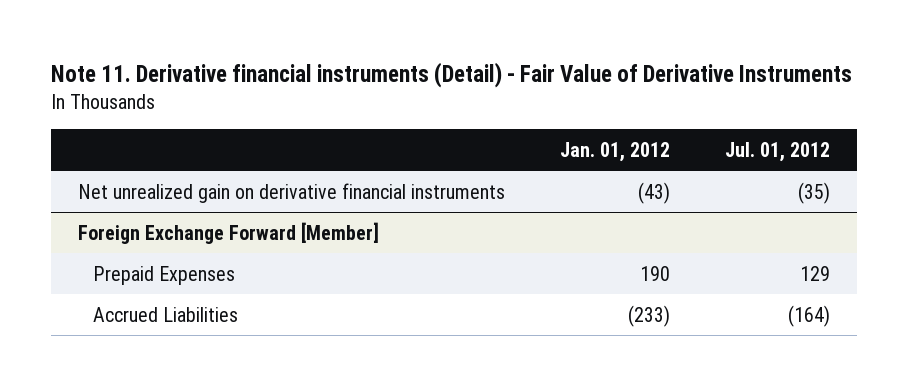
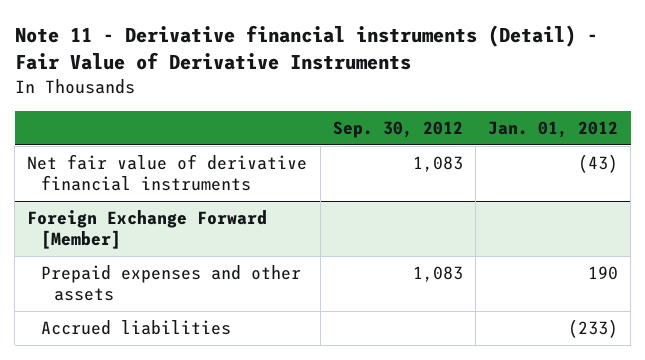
[50,61,852,88] Note 11. Derivative financial instruments (Detail) - Fair Value of Derivative Instruments -> [14,25,598,71] Note 11 - Derivative financial instruments (Detail) - Fair Value of Derivative Instruments
[724,141,830,162] Jul. 01, 2012 -> none
none -> [332,120,463,138] Sep. 30, 2012
[78,182,506,203] Net unrealized gain on derivative financial instruments -> none
none -> [27,154,308,192] Net fair value of derivative financial instruments
[93,265,236,285] Prepaid Expenses -> [40,265,301,302] Prepaid expenses and other assets
[93,306,239,322] Accrued Liabilities -> [40,320,231,336] Accrued liabilities

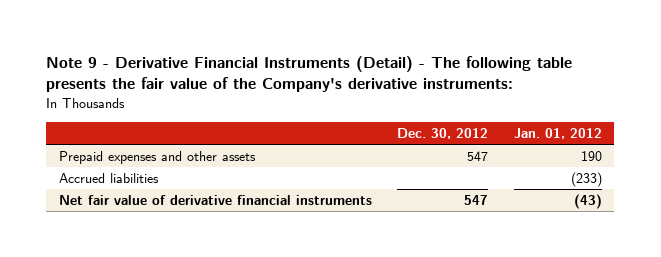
[14,25,598,71] Note 11 - Derivative financial instruments (Detail) - Fair Value of Derivative Instruments -> [46,55,573,93] Note 9 - Derivative Financial Instruments (Detail) - The following table presents the fair value of the Company's derivative instruments:
[332,120,463,138] Sep. 30, 2012 -> none
none -> [397,127,489,139] Dec. 30, 2012
[27,210,268,250] Foreign Exchange Forward [Member] -> none
[27,154,308,192] Net fair value of derivative financial instruments -> [59,194,373,205] Net fair value of derivative financial instruments

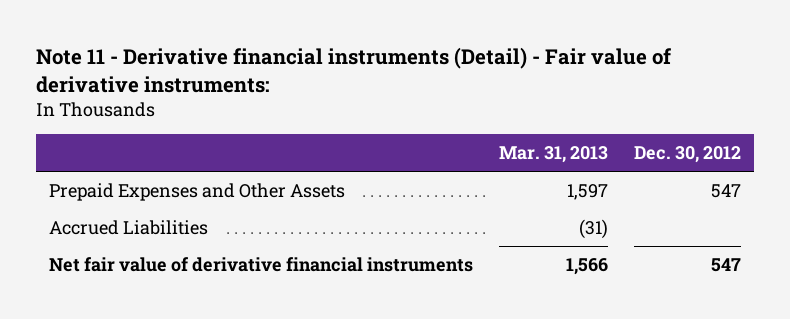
[46,55,573,93] Note 9 - Derivative Financial Instruments (Detail) - The following table presents the fair value of the Company's derivative instruments: -> [35,46,672,93] Note 11 - Derivative financial instruments (Detail) - Fair value of derivative instruments:
[513,127,602,139] Jan. 01, 2012 -> none
none -> [498,146,608,164] Mar. 31, 2013
[59,150,257,164] Prepaid expenses and other assets -> [48,182,345,201] Prepaid Expenses and Other Assets
[59,172,160,183] Accrued liabilities -> [48,219,208,235] Accrued Liabilities

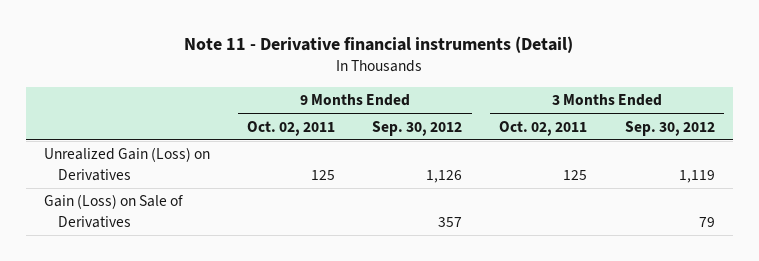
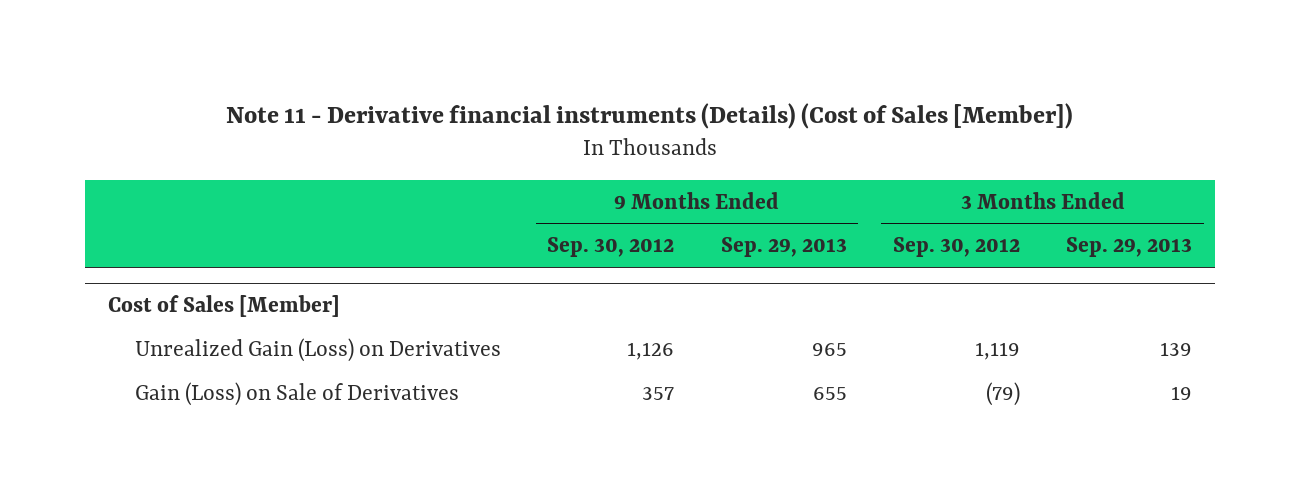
[184,35,574,53] Note 11 - Derivative financial instruments (Detail) -> [226,102,1074,129] Note 11 - Derivative financial instruments (Details) (Cost of Sales [Member])
[247,120,336,136] Oct. 02, 2011 -> none
[499,120,588,136] Oct. 02, 2011 -> none
none -> [720,237,847,258] Sep. 29, 2013
none -> [1066,237,1193,258] Sep. 29, 2013
none -> [107,295,340,318] Cost of Sales [Member]
[698,216,715,227] 79 -> [985,381,1020,406] (79)

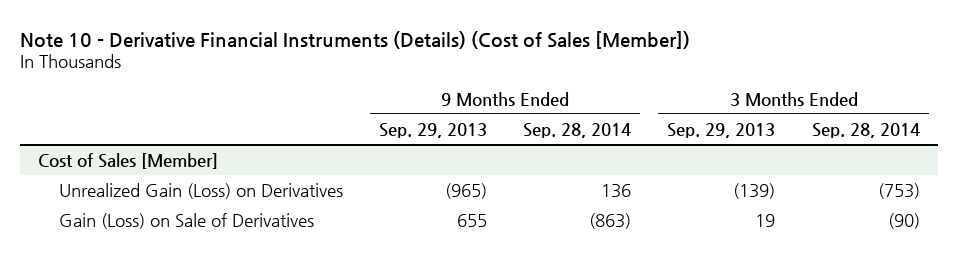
[226,102,1074,129] Note 11 - Derivative financial instruments (Details) (Cost of Sales [Member]) -> [20,30,691,49] Note 10 - Derivative Financial Instruments (Details) (Cost of Sales [Member])
[547,237,675,258] Sep. 30, 2012 -> none
[892,237,1020,258] Sep. 30, 2012 -> none
none -> [523,122,632,138] Sep. 28, 2014
none -> [811,122,920,138] Sep. 28, 2014
[811,342,847,356] 965 -> [445,182,488,199] (965)
[1160,341,1193,356] 139 -> [733,182,776,199] (139)

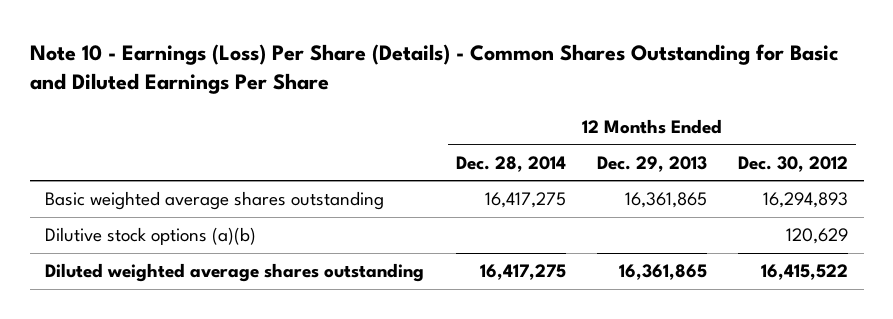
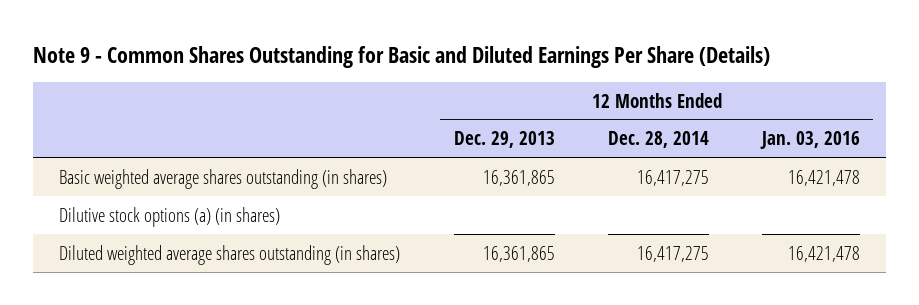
[29,43,838,95] Note 10 - Earnings (Loss) Per Share (Details) - Common Shares Outstanding for Basic and Diluted Earnings Per Share -> [32,45,770,68] Note 9 - Common Shares Outstanding for Basic and Diluted Earnings Per Share (Details)
[737,155,848,172] Dec. 30, 2012 -> none
none -> [759,131,860,150] Jan. 03, 2016
[45,191,385,211] Basic weighted average shares outstanding -> [59,168,388,189] Basic weighted average shares outstanding (in shares)
[45,227,257,246] Dilutive stock options (a)(b) -> [59,206,281,227] Dilutive stock options (a) (in shares)
[45,263,425,283] Diluted weighted average shares outstanding -> [59,244,401,265] Diluted weighted average shares outstanding (in shares)

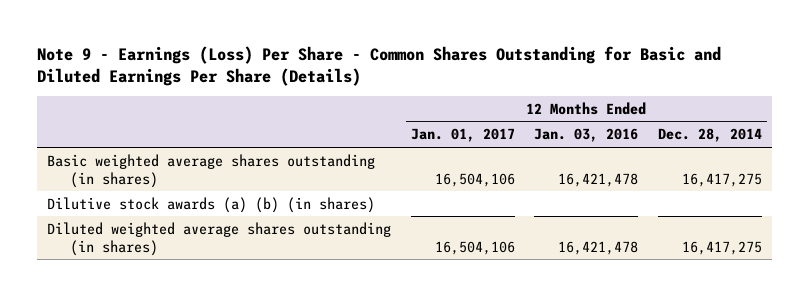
[32,45,770,68] Note 9 - Common Shares Outstanding for Basic and Diluted Earnings Per Share (Details) -> [37,45,722,86] Note 9 - Earnings (Loss) Per Share - Common Shares Outstanding for Basic and Diluted Earnings Per Share (Details)
[453,131,555,149] Dec. 29, 2013 -> none
none -> [410,128,515,143] Jan. 01, 2017
[59,206,281,227] Dilutive stock options (a) (in shares) -> [47,196,376,213] Dilutive stock awards (a) (b) (in shares)

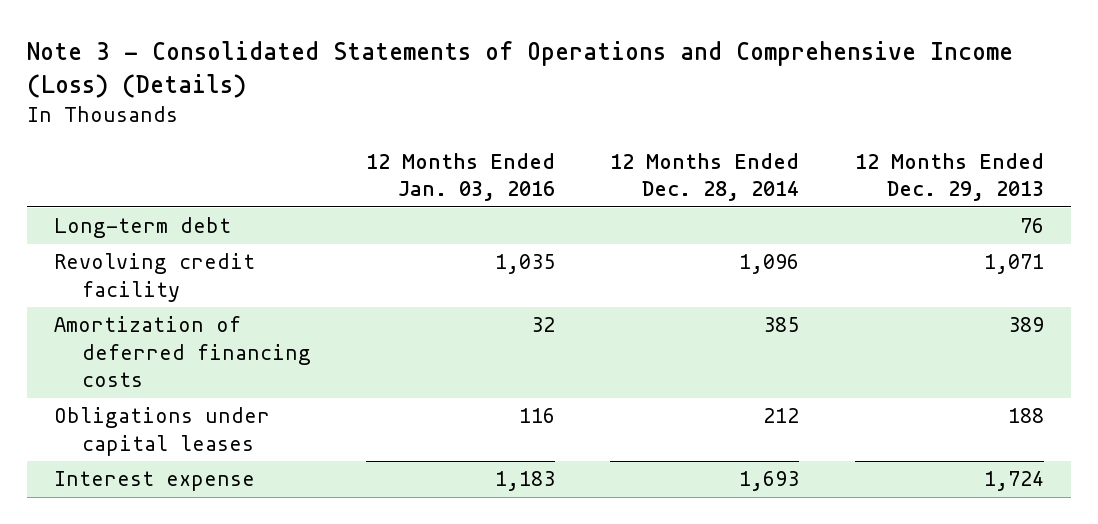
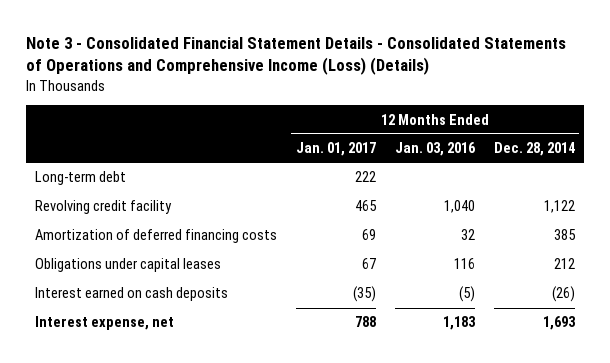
[26,40,1013,99] Note 3 - Consolidated Statements of Operations and Comprehensive Income (Loss) (Details) -> [26,36,567,76] Note 3 - Consolidated Financial Statement Details - Consolidated Statements of Operations and Comprehensive Income (Loss) (Details)
[854,152,1044,202] 12 Months Ended Dec. 29, 2013 -> none
none -> [296,142,377,157] Jan. 01, 2017
[495,254,556,275] 1,035 -> [443,200,475,214] 1,040
[739,254,800,275] 1,096 -> [543,200,575,214] 1,122
none -> [35,287,229,302] Interest earned on cash deposits
[54,471,256,492] Interest expense -> [35,316,175,331] Interest expense, net

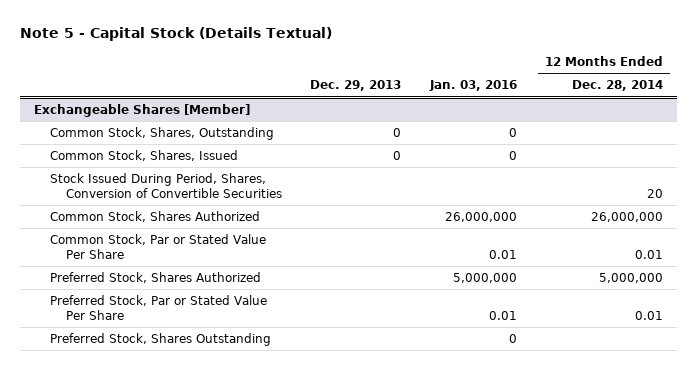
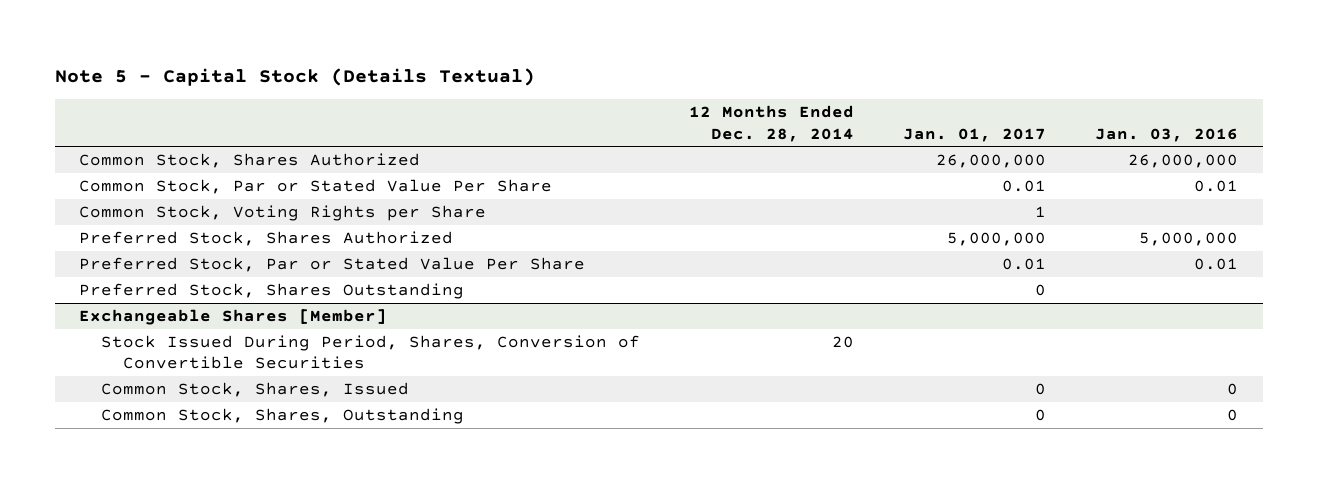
[310,80,402,92] Dec. 29, 2013 -> none
none -> [903,127,1047,142] Jan. 01, 2017
none -> [79,152,421,168] Common Stock, Shares Authorized
none -> [79,178,553,194] Common Stock, Par or Stated Value Per Share
none -> [79,204,487,221] Common Stock, Voting Rights per Share
none -> [79,230,454,246] Preferred Stock, Shares Authorized
none -> [79,256,586,272] Preferred Stock, Par or Stated Value Per Share
none -> [79,282,465,299] Preferred Stock, Shares Outstanding
[49,210,260,222] Common Stock, Shares Authorized -> none
[49,233,266,260] Common Stock, Par or Stated Value Per Share -> none
[49,271,261,283] Preferred Stock, Shares Authorized -> none
[49,294,267,321] Preferred Stock, Par or Stated Value Per Share -> none
[49,332,271,346] Preferred Stock, Shares Outstanding -> none
[49,149,238,161] Common Stock, Shares, Issued -> [101,381,410,397] Common Stock, Shares, Issued
[49,126,274,140] Common Stock, Shares, Outstanding -> [101,407,465,424] Common Stock, Shares, Outstanding

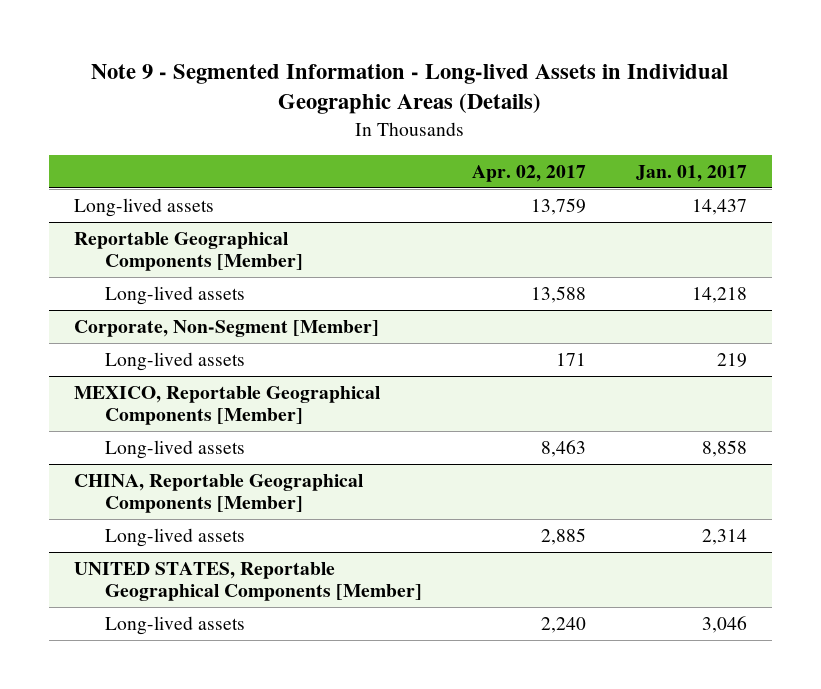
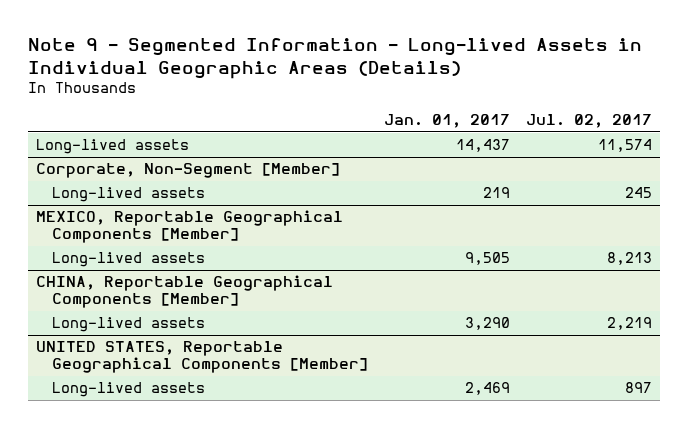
[471,165,586,183] Apr. 02, 2017 -> none
none -> [525,114,652,129] Jul. 02, 2017
[73,231,303,272] Reportable Geographical Components [Member] -> none
[104,285,245,305] Long-lived assets -> none
[701,439,747,457] 8,858 -> [465,252,511,266] 9,505
[701,528,747,545] 2,314 -> [465,317,511,331] 3,290
[701,615,747,633] 3,046 -> [465,382,511,396] 2,469

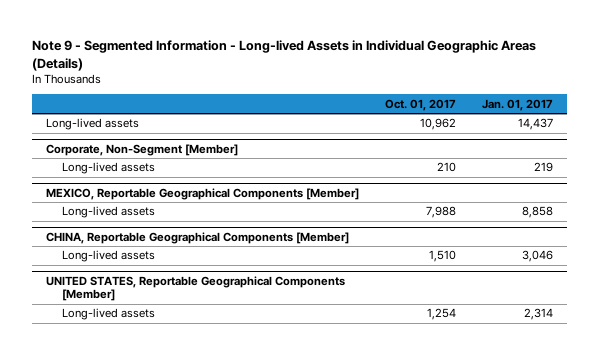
[525,114,652,129] Jul. 02, 2017 -> none
none -> [384,98,456,111] Oct. 01, 2017
[465,252,511,266] 9,505 -> [522,206,554,219] 8,858
[465,317,511,331] 3,290 -> [522,250,554,263] 3,046
[465,382,511,396] 2,469 -> [524,308,554,321] 2,314

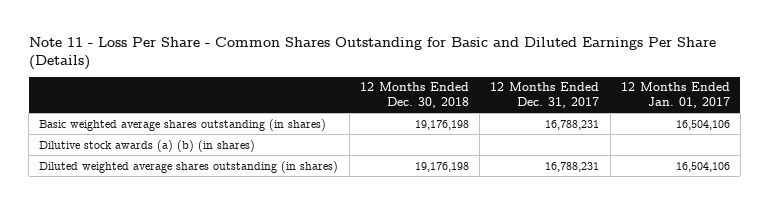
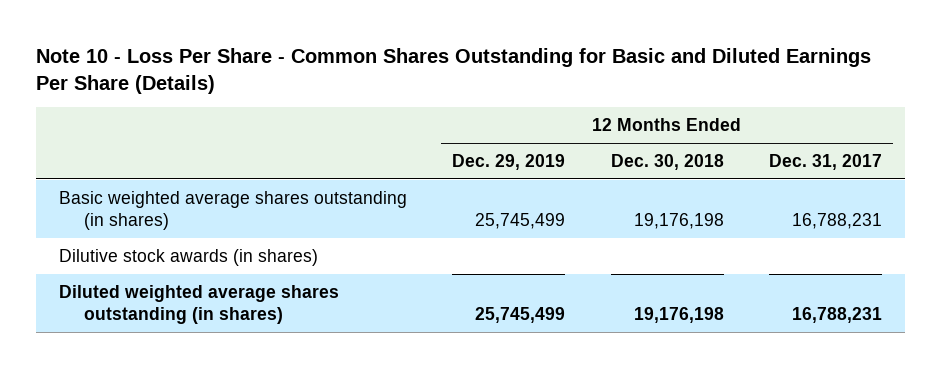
[28,36,716,70] Note 11 - Loss Per Share - Common Shares Outstanding for Basic and Diluted Earnings Per Share (Details) -> [35,47,871,94] Note 10 - Loss Per Share - Common Shares Outstanding for Basic and Diluted Earnings Per Share (Details)
[620,82,730,108] 12 Months Ended Jan. 01, 2017 -> none
none -> [452,153,566,170] Dec. 29, 2019
[39,139,256,152] Dilutive stock awards (a) (b) (in shares) -> [58,248,318,266] Dilutive stock awards (in shares)

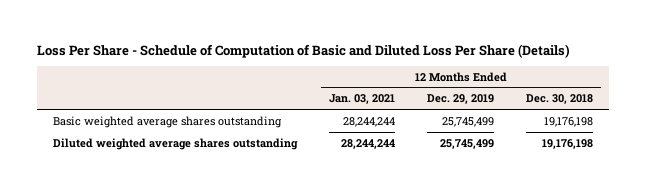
[35,47,871,94] Note 10 - Loss Per Share - Common Shares Outstanding for Basic and Diluted Earnings Per Share (Details) -> [37,43,571,58] Loss Per Share - Schedule of Computation of Basic and Diluted Loss Per Share (Details)
[769,153,883,170] Dec. 31, 2017 -> none
none -> [329,94,396,105] Jan. 03, 2021
[58,248,318,266] Dilutive stock awards (in shares) -> none
[58,190,407,231] Basic weighted average shares outstanding (in shares) -> [53,115,283,128] Basic weighted average shares outstanding
[58,284,339,325] Diluted weighted average shares outstanding (in shares) -> [53,137,299,150] Diluted weighted average shares outstanding

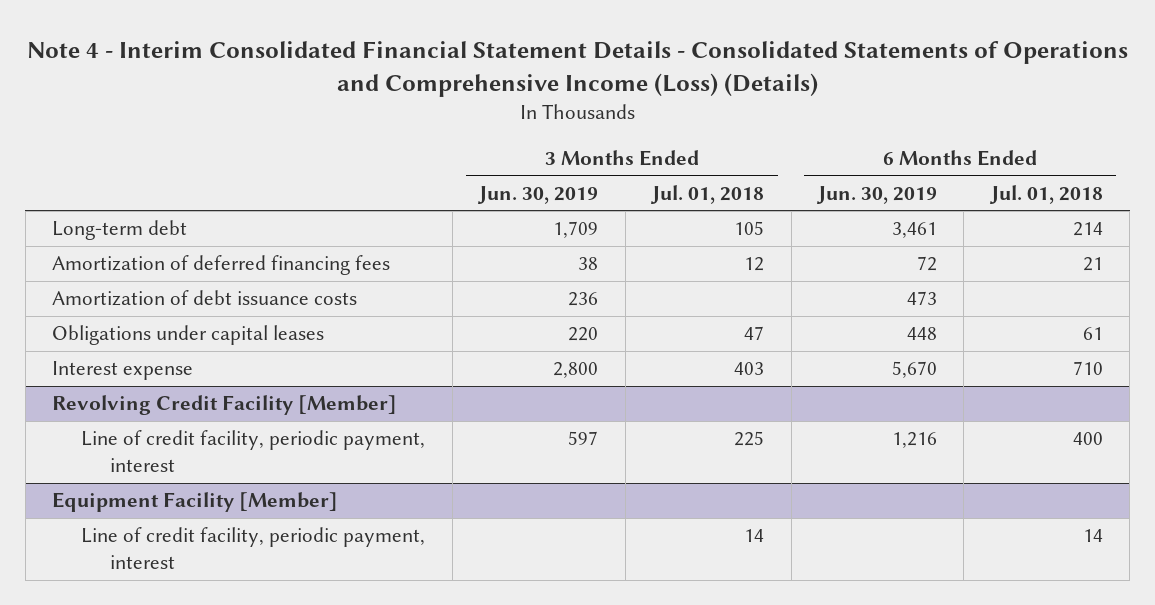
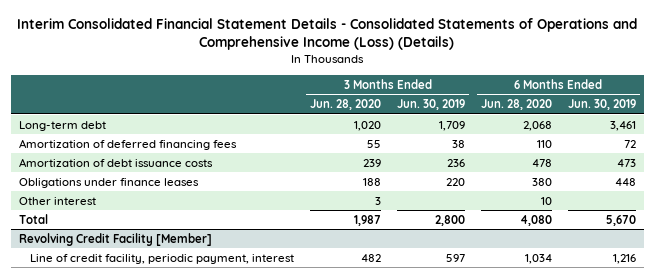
[26,41,1128,97] Note 4 - Interim Consolidated Financial Statement Details - Consolidated Statements of Operations and Comprehensive Income (Loss) (Details) -> [17,18,638,51] Interim Consolidated Financial Statement Details - Consolidated Statements of Operations and Comprehensive Income (Loss) (Details)
[650,184,765,204] Jul. 01, 2018 -> none
[988,184,1103,204] Jul. 01, 2018 -> none
none -> [310,99,382,111] Jun. 28, 2020
none -> [480,99,552,111] Jun. 28, 2020
[52,325,325,346] Obligations under capital leases -> [19,177,200,188] Obligations under finance leases
none -> [19,196,97,205] Other interest
[52,361,194,381] Interest expense -> [19,213,49,224] Total
[52,492,339,513] Equipment Facility [Member] -> none
[81,527,426,570] Line of credit facility, periodic payment, interest -> none

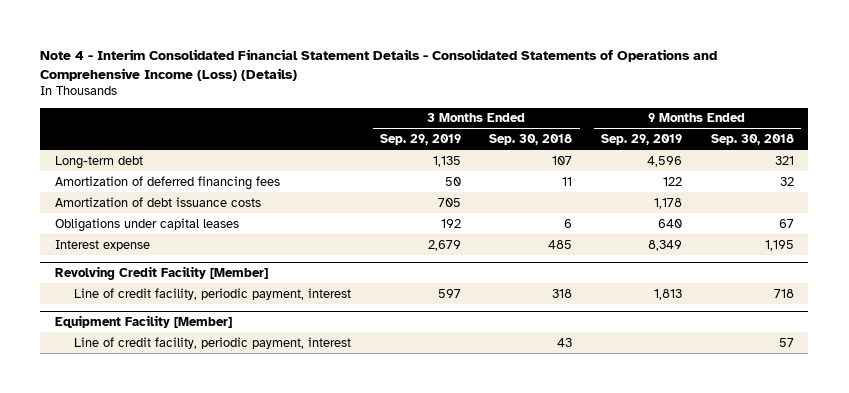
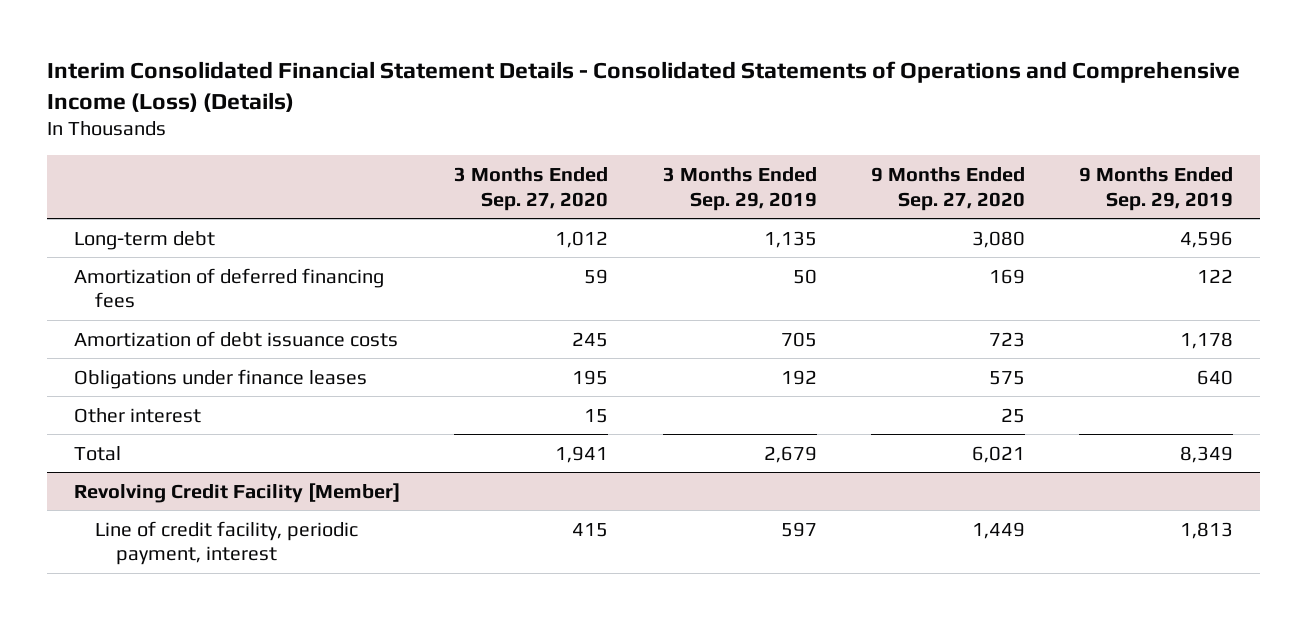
[40,48,718,81] Note 4 - Interim Consolidated Financial Statement Details - Consolidated Statements of Operations and Comprehensive Income (Loss) (Details) -> [47,60,1241,112] Interim Consolidated Financial Statement Details - Consolidated Statements of Operations and Comprehensive Income (Loss) (Details)
[489,134,573,146] Sep. 30, 2018 -> none
[710,134,794,146] Sep. 30, 2018 -> none
none -> [454,166,609,211] 3 Months Ended Sep. 27, 2020
none -> [870,166,1025,211] 9 Months Ended Sep. 27, 2020
[54,217,239,232] Obligations under capital leases -> [74,368,368,389] Obligations under finance leases
none -> [74,407,202,423] Other interest
[54,239,150,251] Interest expense -> [74,445,122,461] Total
[54,314,232,328] Equipment Facility [Member] -> none
[74,336,352,349] Line of credit facility, periodic payment, interest -> none

